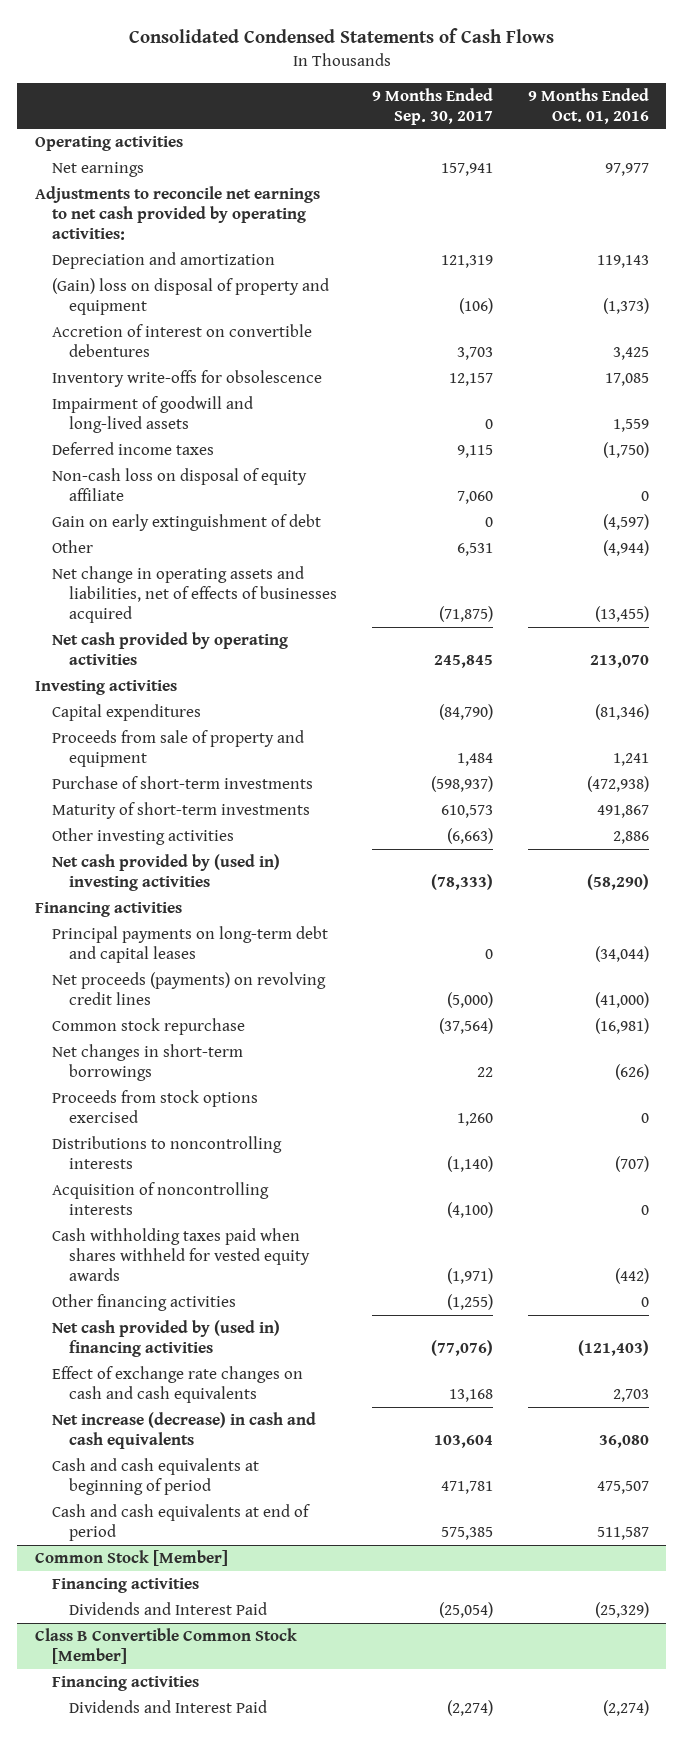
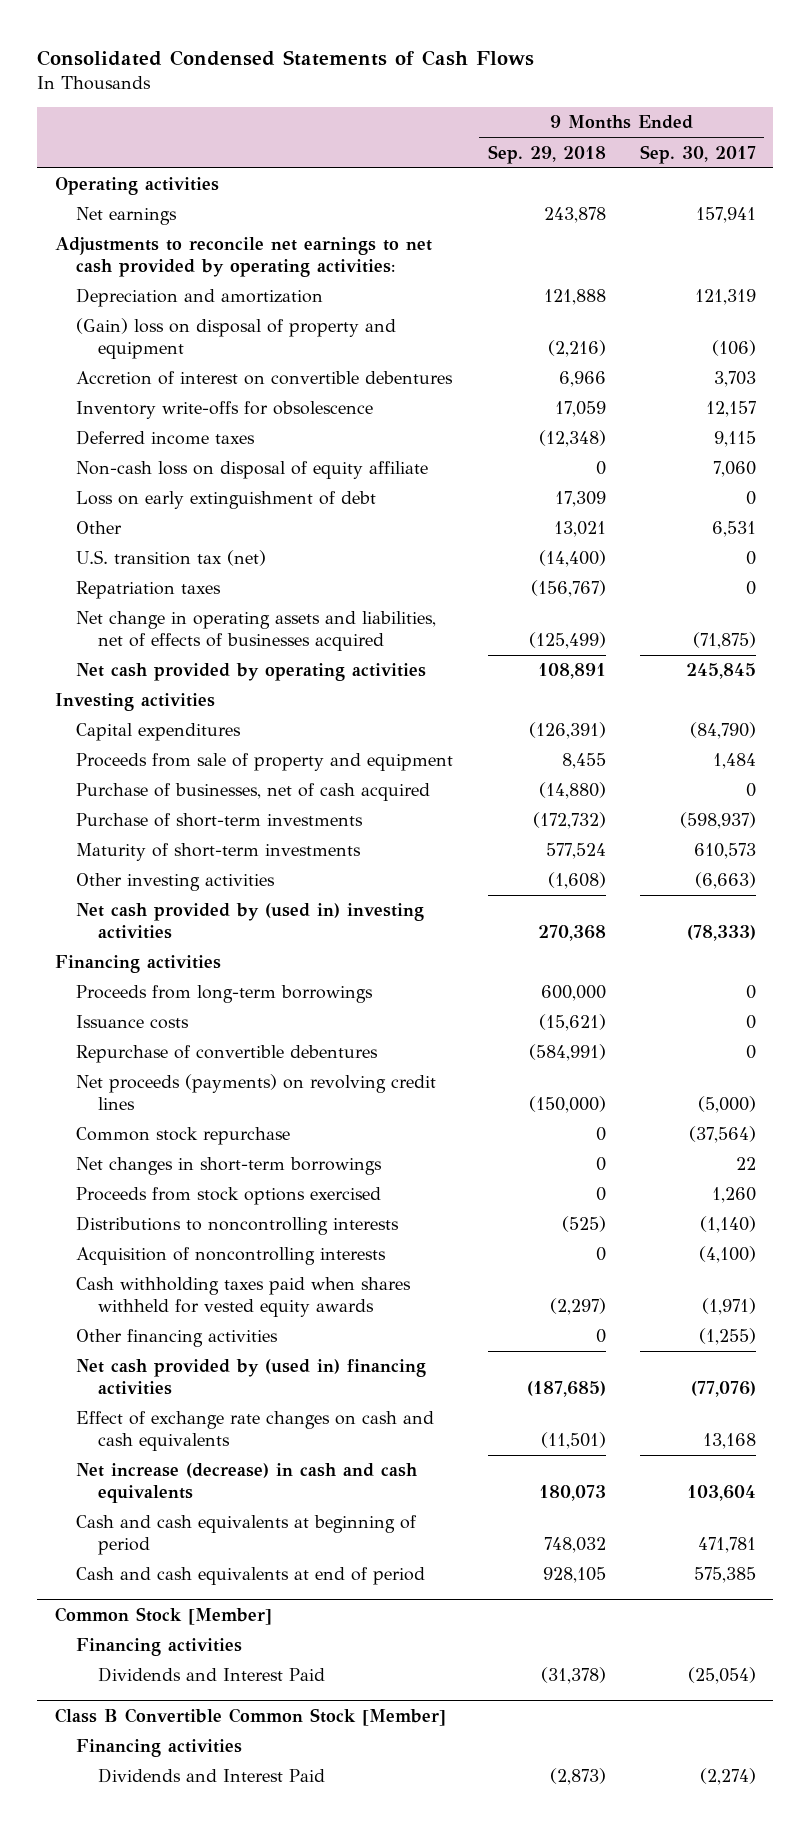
[527,87,649,124] 9 Months Ended Oct. 01, 2016 -> none
none -> [487,144,606,164] Sep. 29, 2018
[51,396,253,433] Impairment of goodwill and long-lived assets -> none
[51,514,321,532] Gain on early extinguishment of debt -> [76,491,377,510] Loss on early extinguishment of debt
none -> [76,550,267,567] U.S. transition tax (net)
none -> [76,581,222,600] Repatriation taxes
none -> [76,783,431,802] Purchase of businesses, net of cash acquired
none -> [76,985,374,1004] Proceeds from long-term borrowings
none -> [76,1015,190,1030] Issuance costs
[51,926,328,963] Principal payments on long-term debt and capital leases -> [76,1045,379,1064] Repurchase of convertible debentures

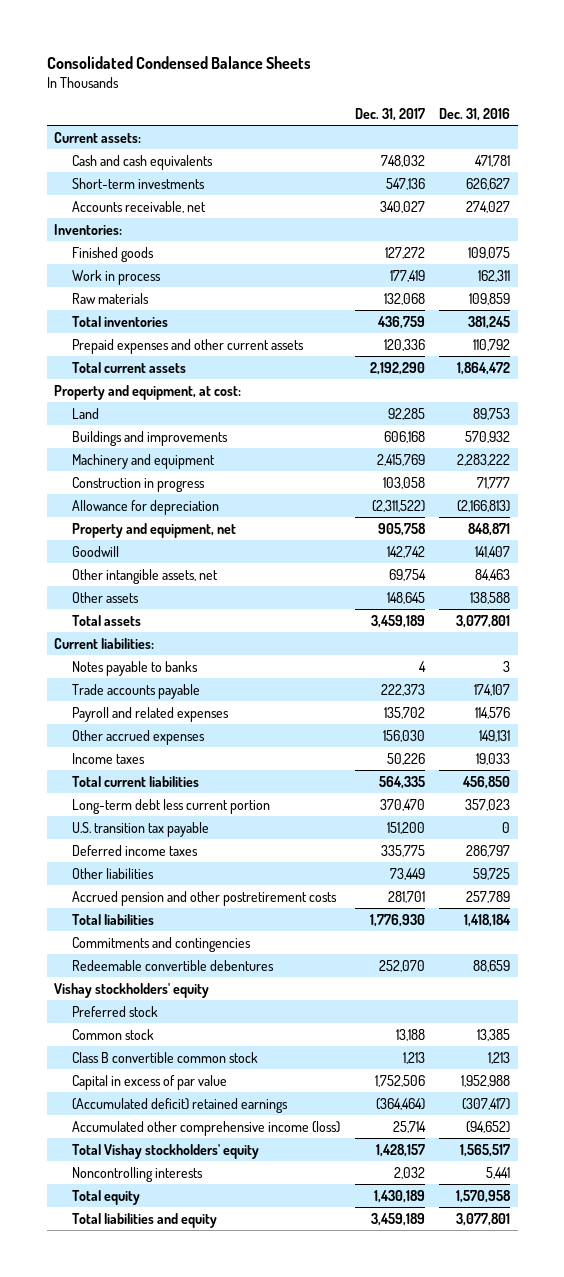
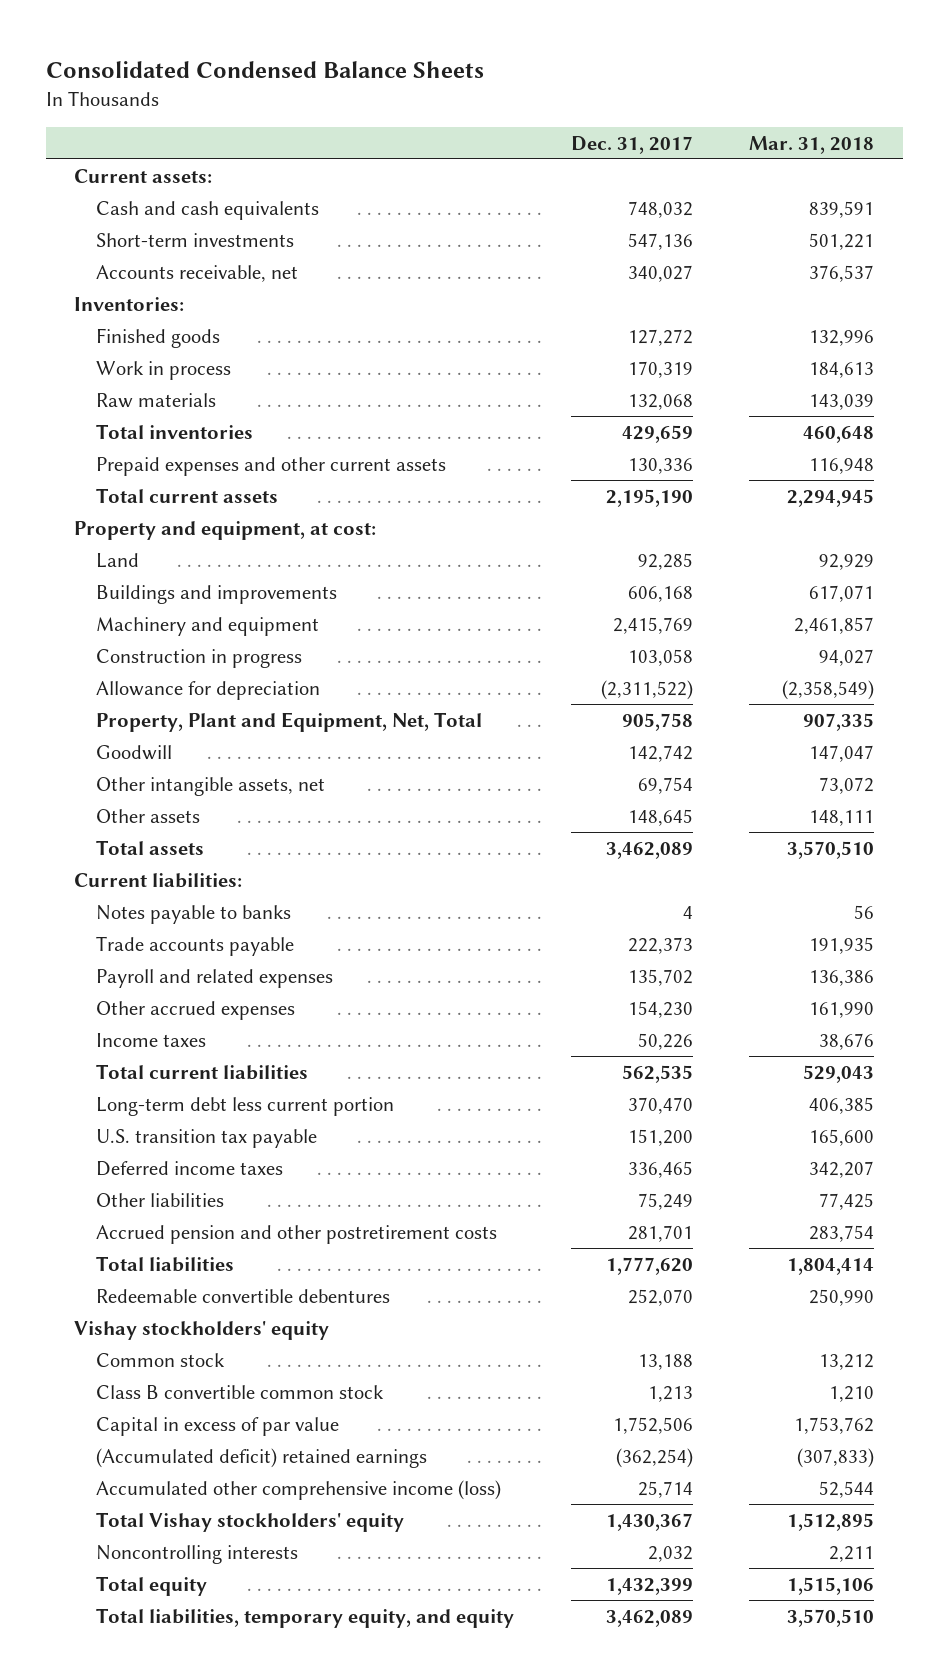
[439,107,511,121] Dec. 31, 2016 -> none
none -> [749,135,875,154] Mar. 31, 2018
[389,269,425,282] 177,419 -> [627,360,693,378] 170,319
[376,315,425,329] 436,759 -> [621,424,693,443] 429,659
[383,338,425,351] 120,336 -> [627,457,693,474] 130,336
[369,361,425,375] 2,192,290 -> [605,488,693,507] 2,195,190
[72,522,237,538] Property and equipment, net -> [96,711,483,732] Property, Plant and Equipment, Net, Total
[370,614,425,628] 3,459,189 -> [605,841,693,859] 3,462,089
[382,729,425,742] 156,030 -> [627,1000,693,1018] 154,230
[378,775,425,789] 564,335 -> [621,1064,693,1083] 562,535
[380,844,425,857] 335,775 -> [627,1160,693,1178] 336,465
[389,867,425,880] 73,449 -> [637,1192,693,1210] 75,249
[72,936,252,952] Commitments and contingencies -> none
[369,913,425,927] 1,776,930 -> [605,1256,693,1275] 1,777,620
[72,1005,159,1017] Preferred stock -> none
[375,1097,425,1110] (364,464) -> [615,1447,693,1468] (362,254)
[375,1143,425,1157] 1,428,157 -> [605,1512,693,1531] 1,430,367
[373,1189,425,1203] 1,430,189 -> [605,1577,693,1595] 1,432,399
[72,1212,218,1228] Total liabilities and equity -> [96,1607,515,1628] Total liabilities, temporary equity, and equity
[370,1212,425,1226] 3,459,189 -> [605,1609,693,1627] 3,462,089

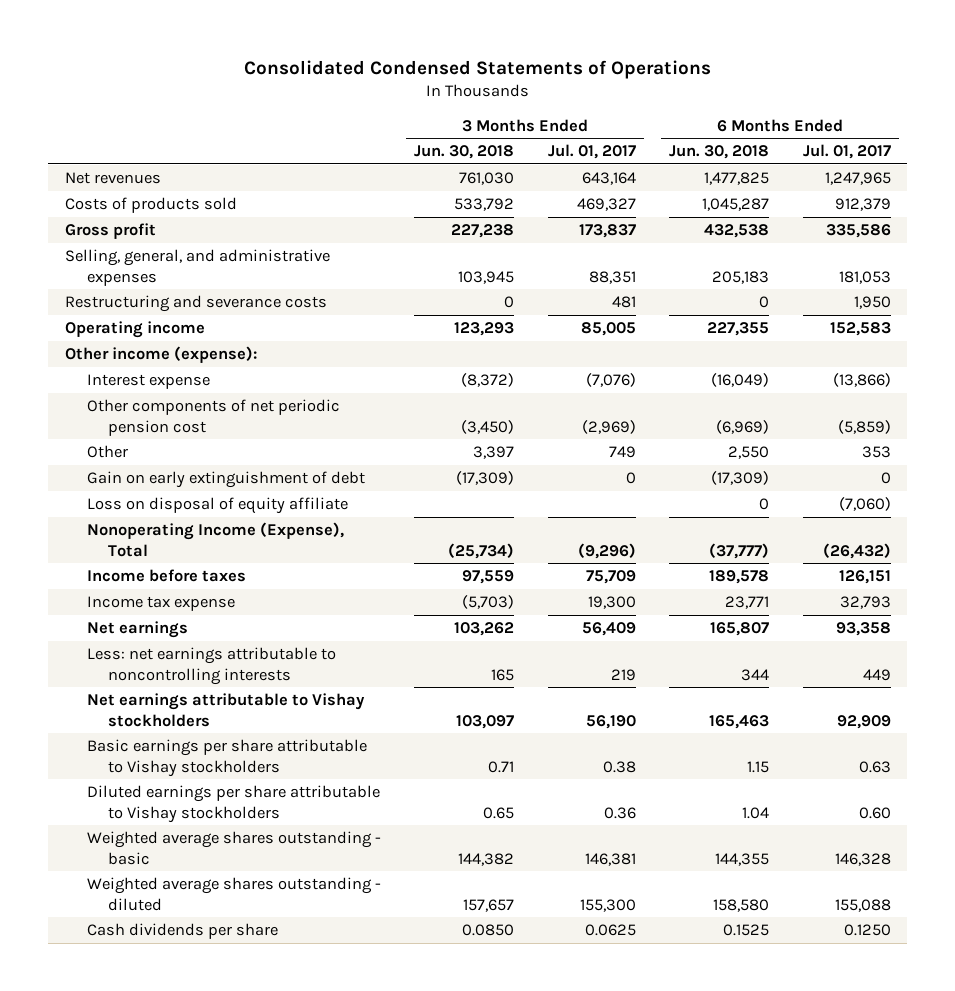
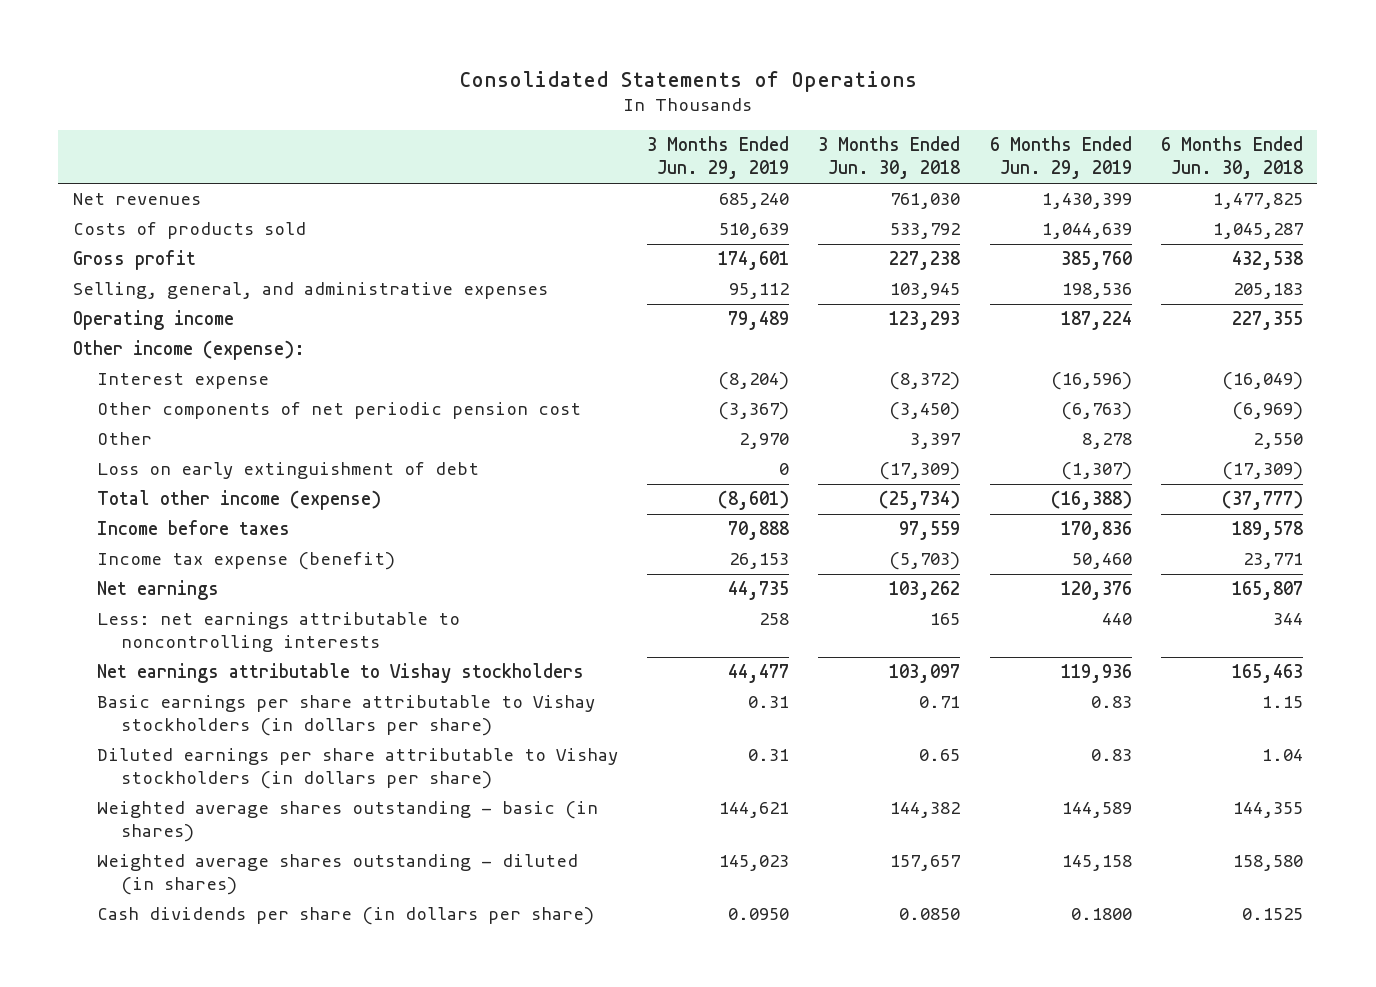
[243,59,711,79] Consolidated Condensed Statements of Operations -> [458,70,917,92] Consolidated Statements of Operations
[547,144,636,160] Jul. 01, 2017 -> none
[802,144,891,160] Jul. 01, 2017 -> none
none -> [647,136,790,180] 3 Months Ended Jun. 29, 2019
none -> [989,136,1132,180] 6 Months Ended Jun. 29, 2019
[64,294,327,312] Restructuring and severance costs -> none
[86,496,348,514] Loss on disposal of equity affiliate -> none
[86,470,365,488] Gain on early extinguishment of debt -> [96,462,479,480] Loss on early extinguishment of debt
[86,521,344,557] Nonoperating Income (Expense), Total -> [96,490,381,511] Total other income (expense)
[86,595,235,611] Income tax expense -> [96,552,395,571] Income tax expense (benefit)
[86,738,367,777] Basic earnings per share attributable to Vishay stockholders -> [96,695,595,737] Basic earnings per share attributable to Vishay stockholders (in dollars per share)
[86,784,380,823] Diluted earnings per share attributable to Vishay stockholders -> [96,748,618,790] Diluted earnings per share attributable to Vishay stockholders (in dollars per share)
[86,830,381,865] Weighted average shares outstanding - basic -> [96,801,598,843] Weighted average shares outstanding - basic (in shares)
[86,876,381,911] Weighted average shares outstanding - diluted -> [96,854,578,896] Weighted average shares outstanding - diluted (in shares)
[86,922,278,939] Cash dividends per share -> [96,907,594,926] Cash dividends per share (in dollars per share)

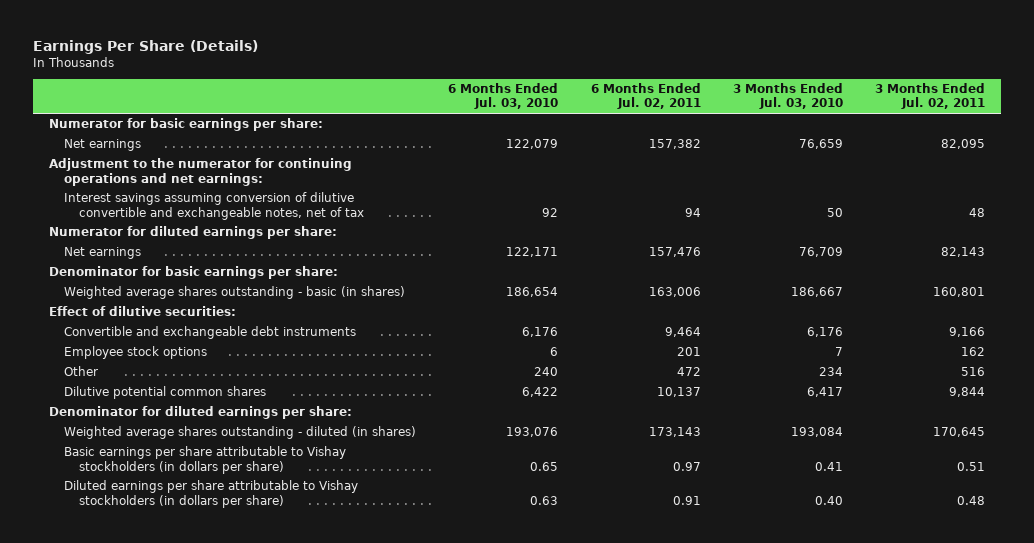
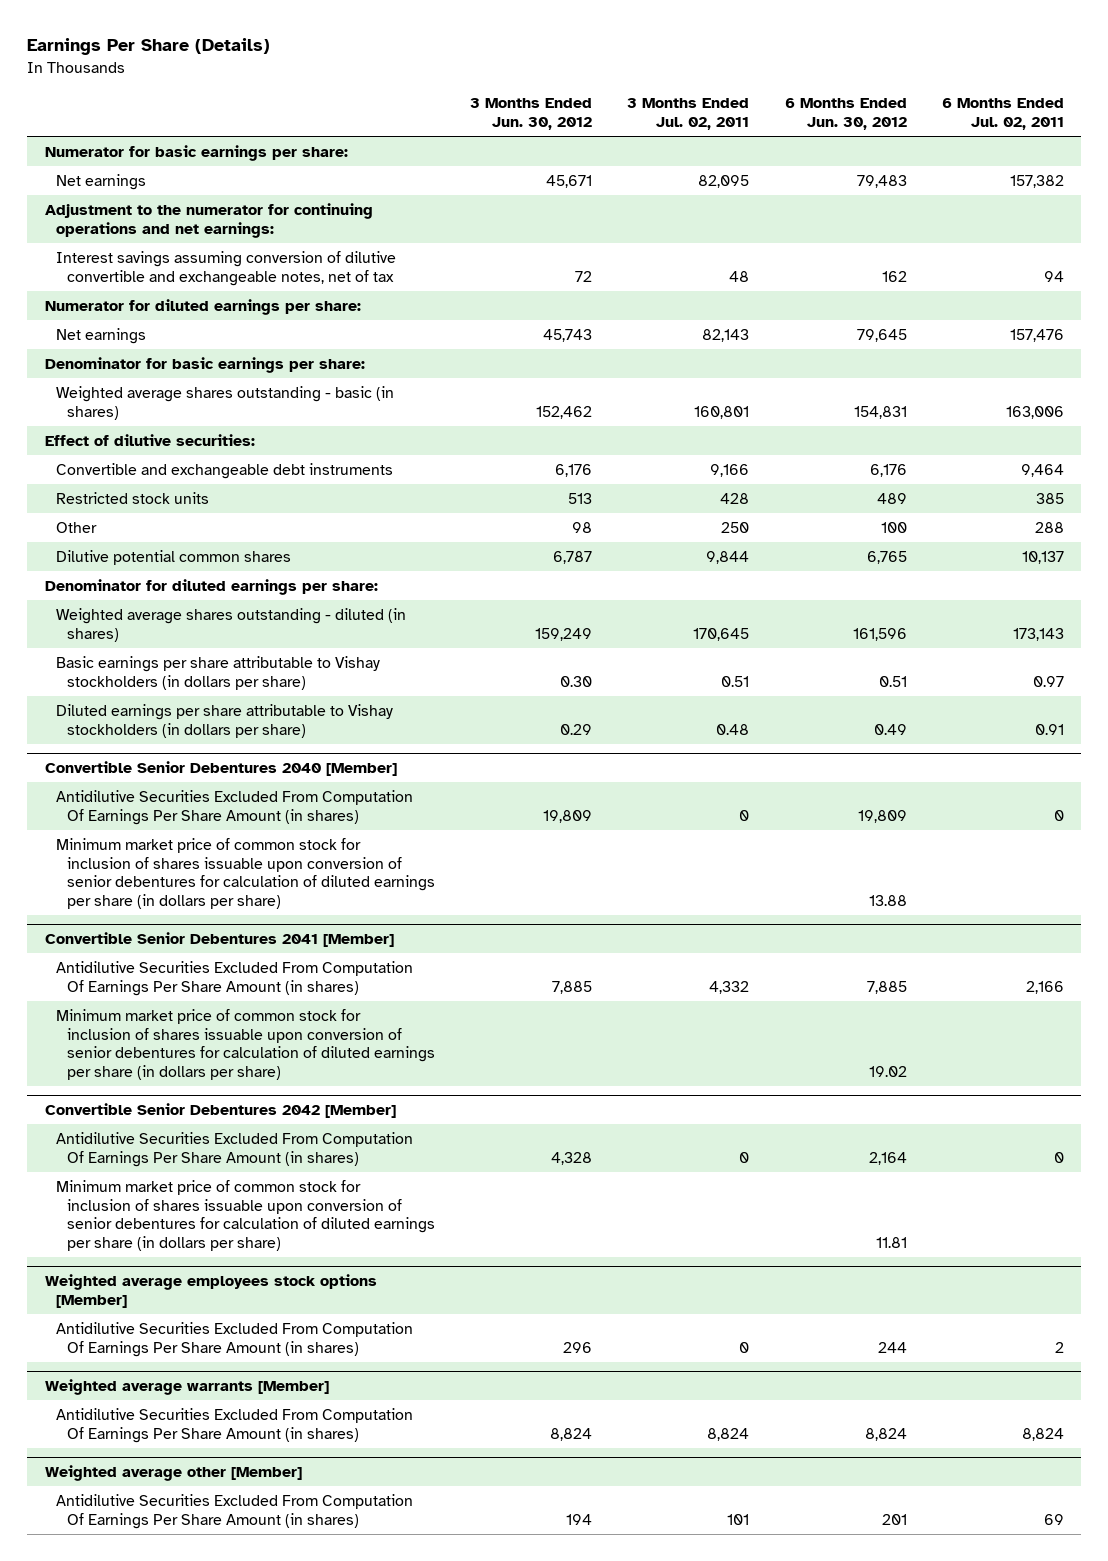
[448,83,559,110] 6 Months Ended Jul. 03, 2010 -> none
[732,83,843,110] 3 Months Ended Jul. 03, 2010 -> none
none -> [470,98,593,130] 3 Months Ended Jun. 30, 2012
none -> [784,98,907,130] 6 Months Ended Jun. 30, 2012
[63,346,207,360] Employee stock options -> none
none -> [56,491,210,504] Restricted stock units
[676,367,701,377] 472 -> [1034,521,1064,533] 288
[961,367,986,377] 516 -> [721,521,750,533] 250
none -> [44,761,397,777] Convertible Senior Debentures 2040 [Member]
none -> [56,789,414,825] Antidilutive Securities Excluded From Computation Of Earnings Per Share Amount (in shares)
none -> [56,837,436,910] Minimum market price of common stock for inclusion of shares issuable upon conversion of senior debentures for calculation of diluted earnings per share (in dollars per share)
none -> [44,932,394,948] Convertible Senior Debentures 2041 [Member]
none -> [56,960,414,996] Antidilutive Securities Excluded From Computation Of Earnings Per Share Amount (in shares)
none -> [56,1008,436,1081] Minimum market price of common stock for inclusion of shares issuable upon conversion of senior debentures for calculation of diluted earnings per share (in dollars per share)
none -> [44,1103,396,1119] Convertible Senior Debentures 2042 [Member]
none -> [56,1131,414,1167] Antidilutive Securities Excluded From Computation Of Earnings Per Share Amount (in shares)
none -> [56,1179,436,1252] Minimum market price of common stock for inclusion of shares issuable upon conversion of senior debentures for calculation of diluted earnings per share (in dollars per share)
none -> [44,1274,377,1309] Weighted average employees stock options [Member]
none -> [56,1321,414,1357] Antidilutive Securities Excluded From Computation Of Earnings Per Share Amount (in shares)
none -> [44,1379,329,1396] Weighted average warrants [Member]
none -> [56,1407,414,1443] Antidilutive Securities Excluded From Computation Of Earnings Per Share Amount (in shares)
none -> [44,1465,302,1482] Weighted average other [Member]
none -> [56,1493,414,1529] Antidilutive Securities Excluded From Computation Of Earnings Per Share Amount (in shares)

